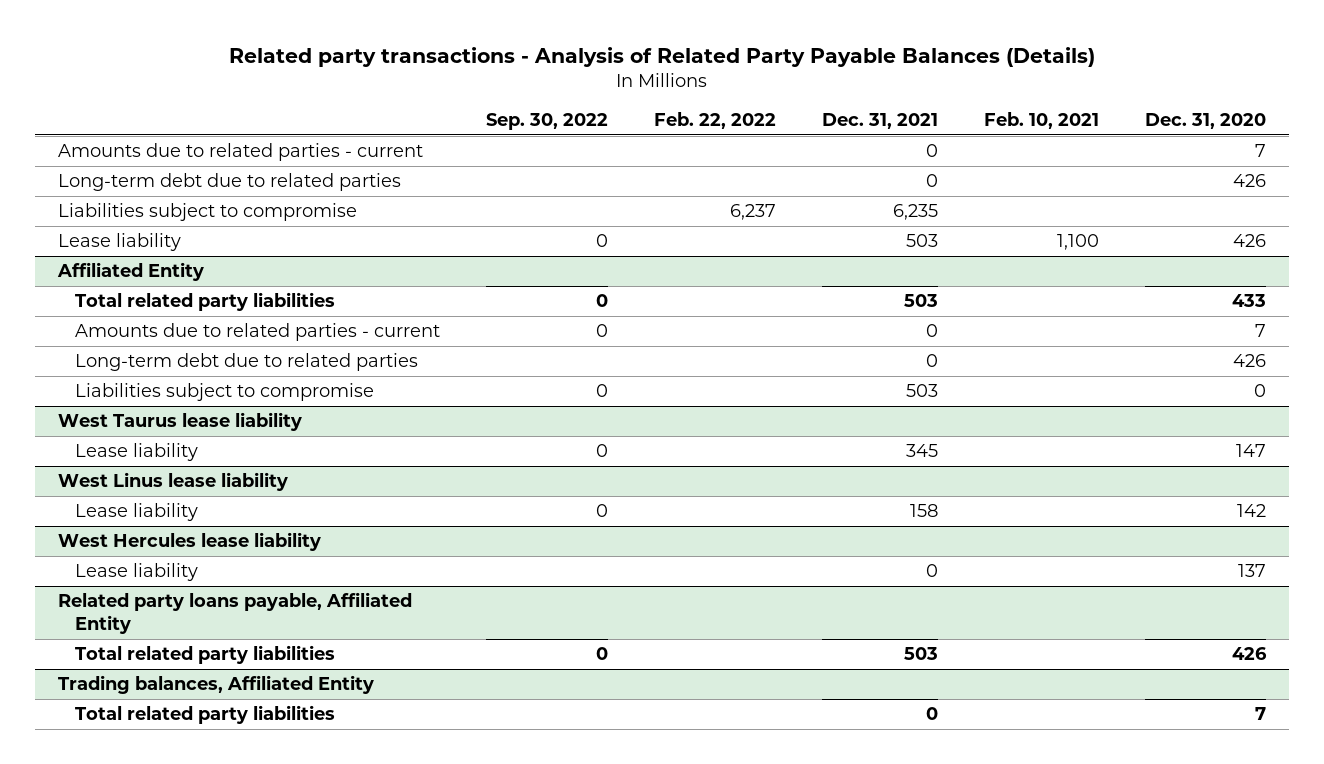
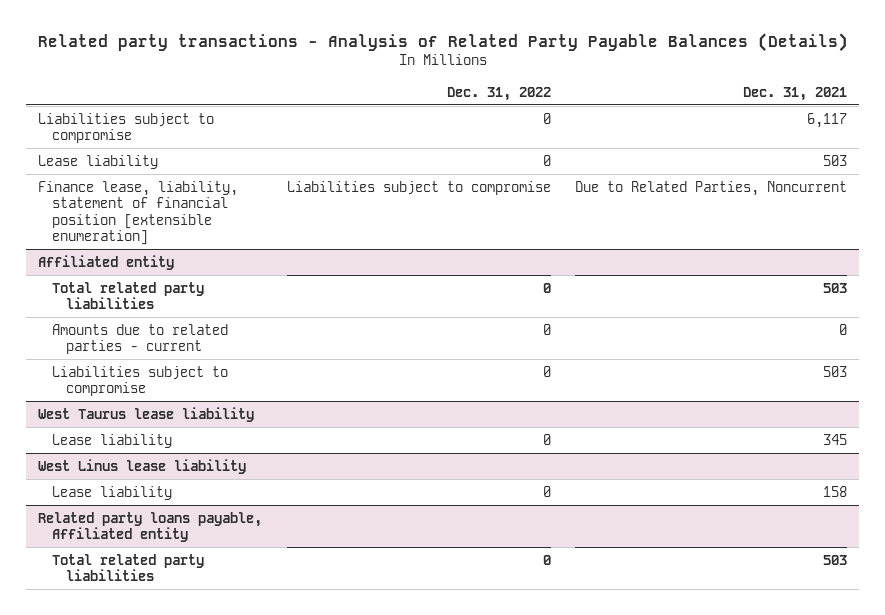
[486,113,609,131] Sep. 30, 2022 -> none
[654,112,777,130] Feb. 22, 2022 -> none
[984,112,1100,130] Feb. 10, 2021 -> none
[1145,113,1267,130] Dec. 31, 2020 -> none
none -> [446,86,551,101] Dec. 31, 2022
[57,143,423,162] Amounts due to related parties - current -> none
[57,173,401,192] Long-term debt due to related parties -> none
[893,204,939,221] 6,235 -> [807,112,848,128] 6,117
none -> [38,180,239,245] Finance lease, liability, statement of financial position [extensible enumeration]
[56,262,204,282] Affiliated Entity -> [38,254,175,270] Affiliated entity
[75,353,419,372] Long-term debt due to related parties -> none
[57,532,321,552] West Hercules lease liability -> none
[75,563,199,582] Lease liability -> none
[57,592,412,635] Related party loans payable, Affiliated Entity -> [38,511,263,543] Related party loans payable, Affiliated entity
[57,675,374,695] Trading balances, Affiliated Entity -> none
[75,705,336,725] Total related party liabilities -> none

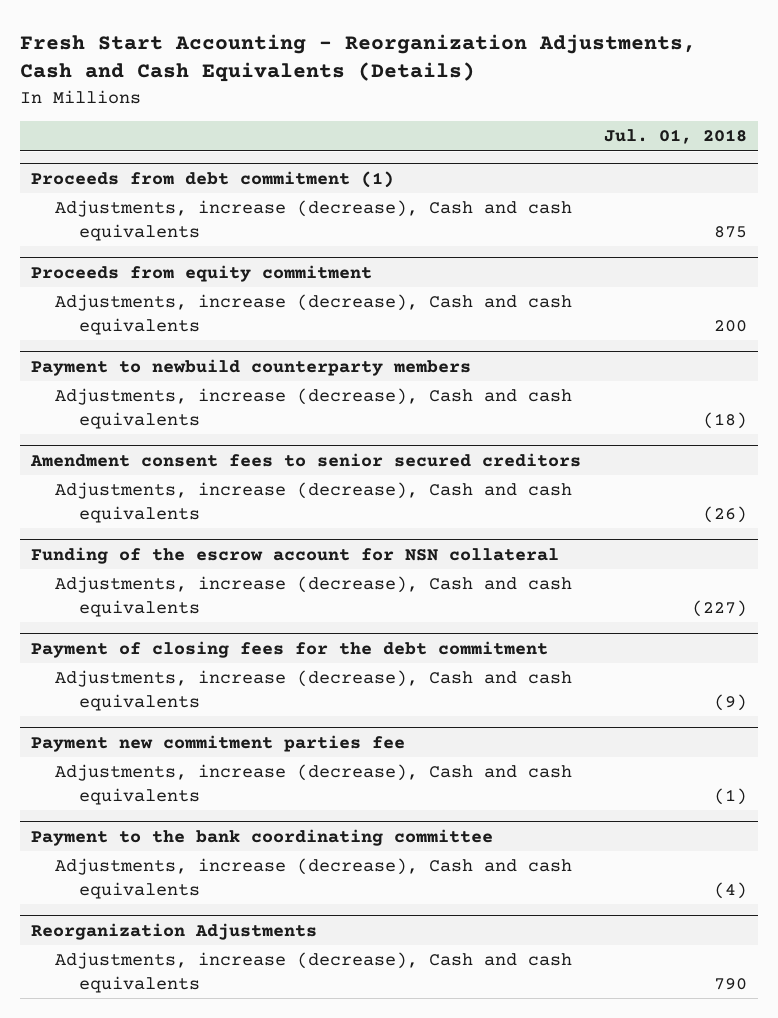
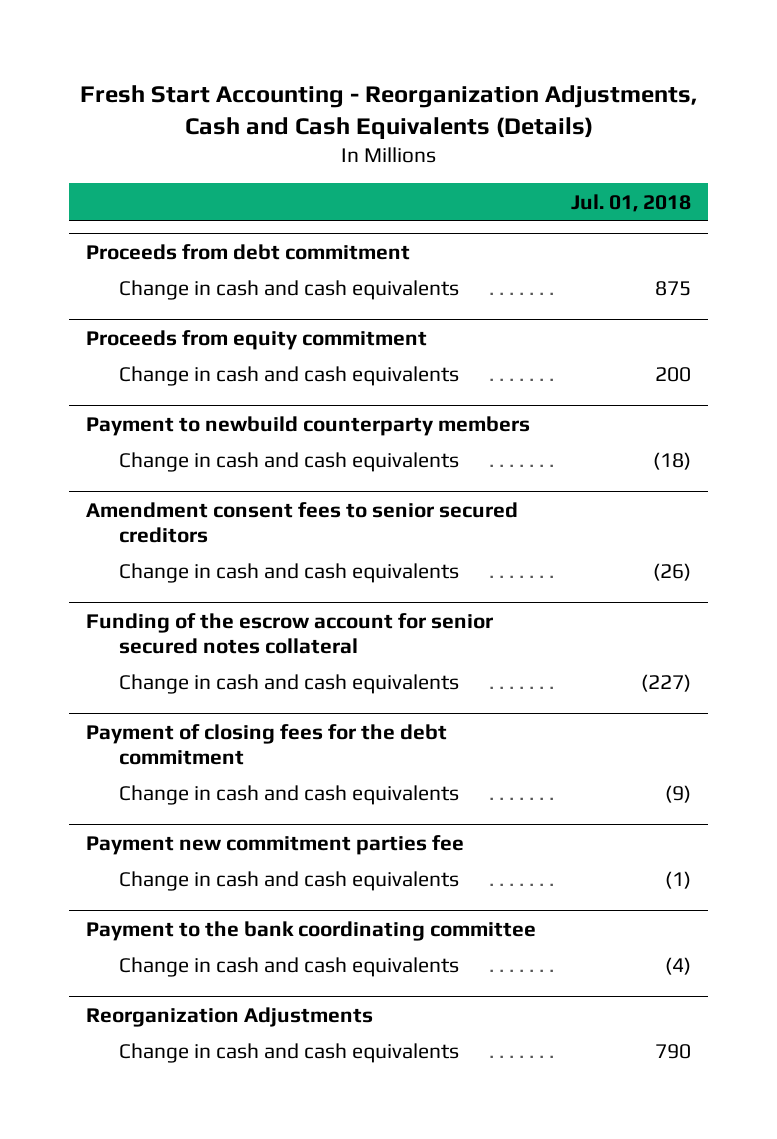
[31,170,395,188] Proceeds from debt commitment (1) -> [86,243,411,260] Proceeds from debt commitment
[55,200,573,241] Adjustments, increase (decrease), Cash and cash equivalents -> [119,280,460,301] Change in cash and cash equivalents
[55,294,573,335] Adjustments, increase (decrease), Cash and cash equivalents -> [119,366,460,387] Change in cash and cash equivalents
[55,388,573,429] Adjustments, increase (decrease), Cash and cash equivalents -> [119,452,460,473] Change in cash and cash equivalents
[55,482,573,523] Adjustments, increase (decrease), Cash and cash equivalents -> [119,563,460,584] Change in cash and cash equivalents
[31,546,560,564] Funding of the escrow account for NSN collateral -> [86,612,494,654] Funding of the escrow account for senior secured notes collateral
[55,576,573,617] Adjustments, increase (decrease), Cash and cash equivalents -> [119,674,460,695] Change in cash and cash equivalents
[55,670,573,711] Adjustments, increase (decrease), Cash and cash equivalents -> [119,785,460,806] Change in cash and cash equivalents
[55,764,573,805] Adjustments, increase (decrease), Cash and cash equivalents -> [119,871,460,892] Change in cash and cash equivalents
[55,858,573,899] Adjustments, increase (decrease), Cash and cash equivalents -> [119,957,460,978] Change in cash and cash equivalents
[55,952,573,993] Adjustments, increase (decrease), Cash and cash equivalents -> [119,1043,460,1064] Change in cash and cash equivalents

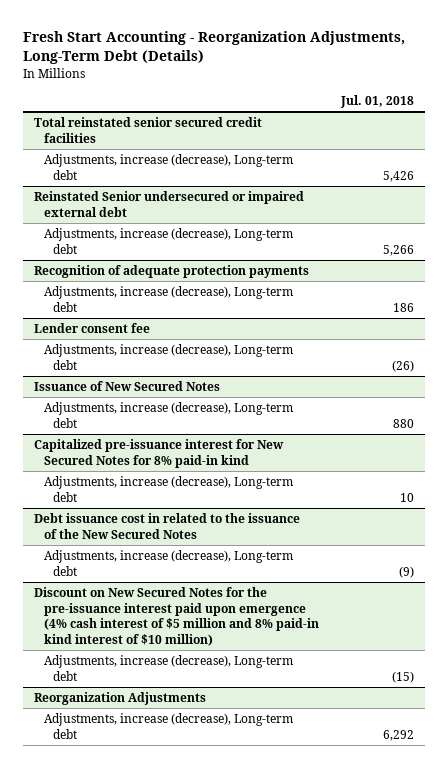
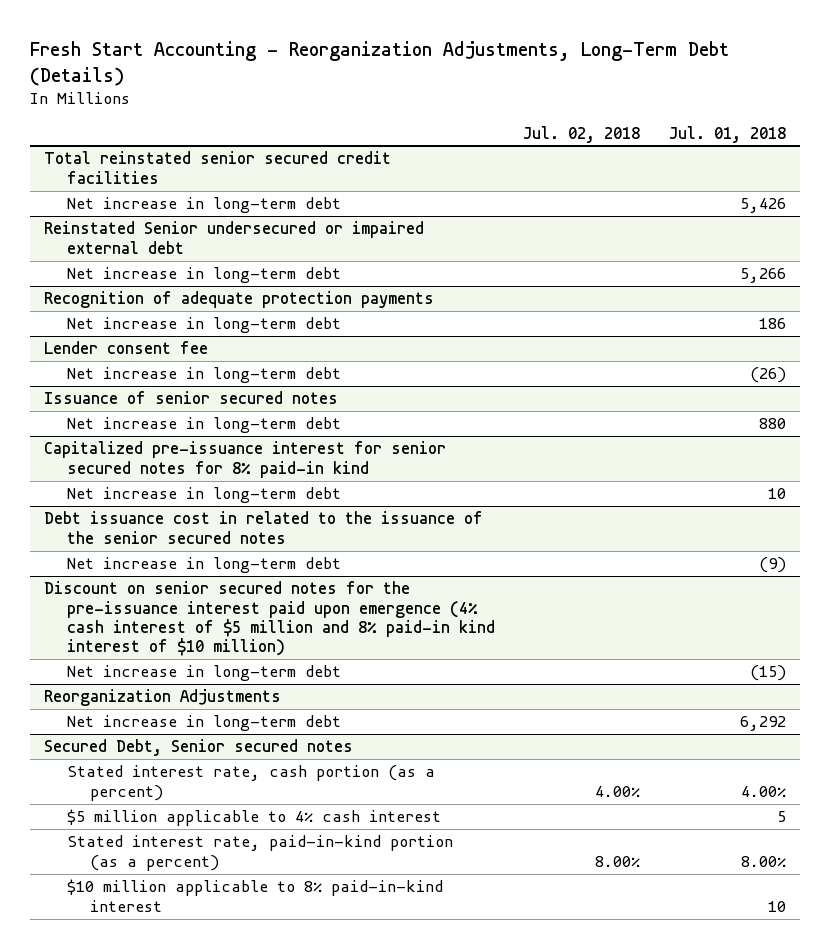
none -> [523,125,641,143] Jul. 02, 2018
[43,153,293,180] Adjustments, increase (decrease), Long-term debt -> [67,197,342,214] Net increase in long-term debt
[43,227,293,254] Adjustments, increase (decrease), Long-term debt -> [67,267,342,284] Net increase in long-term debt
[43,285,293,312] Adjustments, increase (decrease), Long-term debt -> [67,317,342,334] Net increase in long-term debt
[43,343,293,370] Adjustments, increase (decrease), Long-term debt -> [67,367,342,384] Net increase in long-term debt
[34,380,221,391] Issuance of New Secured Notes -> [44,391,339,405] Issuance of senior secured notes
[43,401,293,428] Adjustments, increase (decrease), Long-term debt -> [67,417,342,434] Net increase in long-term debt
[34,438,285,468] Capitalized pre-issuance interest for New Secured Notes for 8% paid-in kind -> [44,441,447,478] Capitalized pre-issuance interest for senior secured notes for 8% paid-in kind
[43,475,293,502] Adjustments, increase (decrease), Long-term debt -> [67,487,342,504] Net increase in long-term debt
[34,512,301,539] Debt issuance cost in related to the issuance of the New Secured Notes -> [44,511,484,544] Debt issuance cost in related to the issuance of the senior secured notes
[43,549,293,576] Adjustments, increase (decrease), Long-term debt -> [67,557,342,574] Net increase in long-term debt
[34,586,319,646] Discount on New Secured Notes for the pre-issuance interest paid upon emergence (4% cash interest of $5 million and 8% paid-in kind interest of $10 million) -> [44,581,496,657] Discount on senior secured notes for the pre-issuance interest paid upon emergence (4% cash interest of $5 million and 8% paid-in kind interest of $10 million)
[43,654,293,681] Adjustments, increase (decrease), Long-term debt -> [67,665,342,682] Net increase in long-term debt
[43,712,293,739] Adjustments, increase (decrease), Long-term debt -> [67,715,342,732] Net increase in long-term debt
none -> [44,739,354,757] Secured Debt, Senior secured notes
none -> [67,765,436,801] Stated interest rate, cash portion (as a percent)
none -> [67,809,442,827] $5 million applicable to 4% cash interest
none -> [67,835,454,871] Stated interest rate, paid-in-kind portion (as a percent)
none -> [67,879,444,912] $10 million applicable to 8% paid-in-kind interest

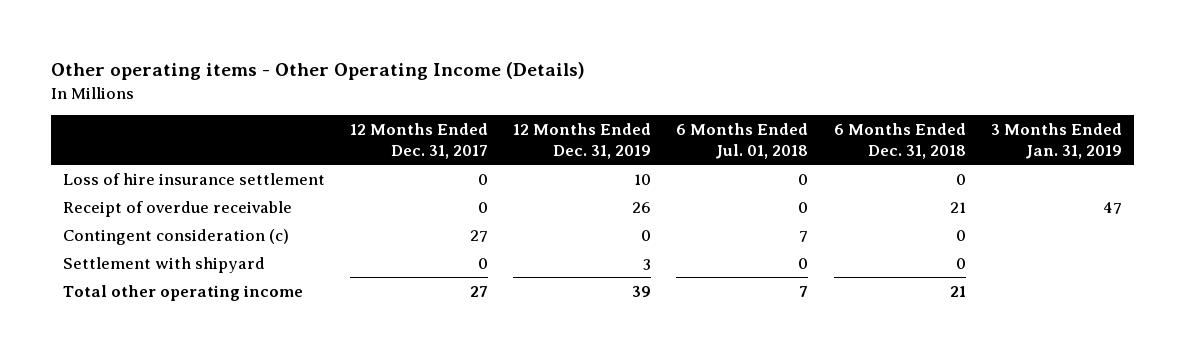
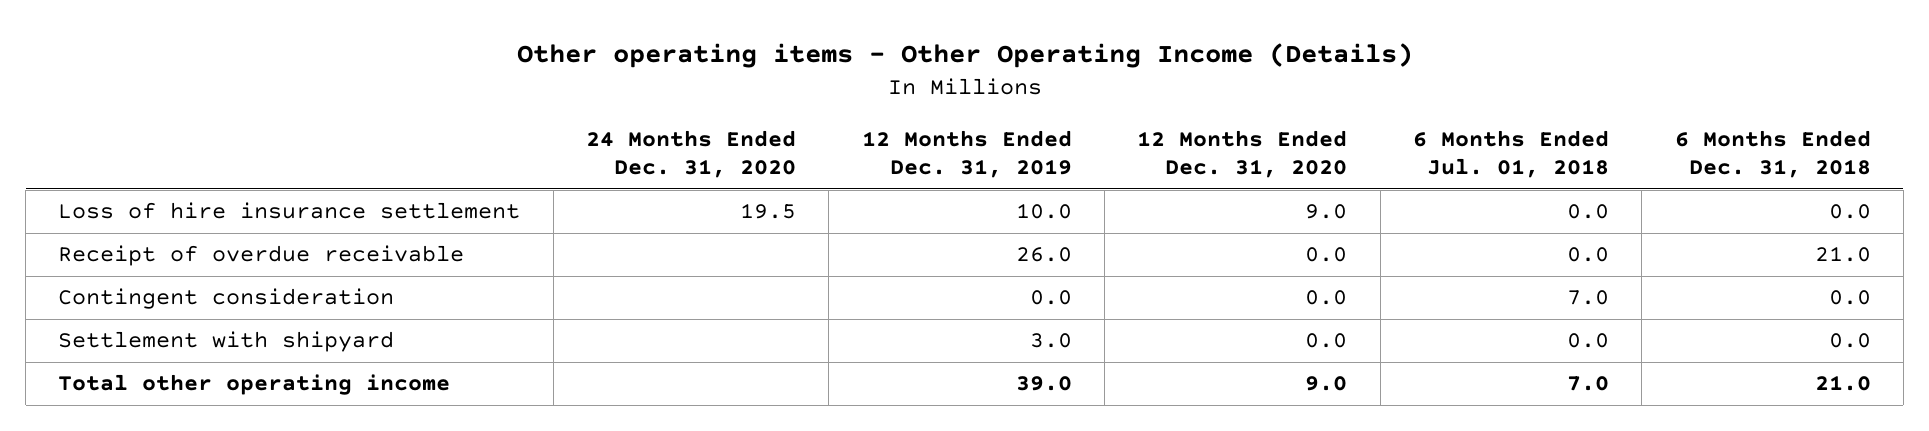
[350,122,489,160] 12 Months Ended Dec. 31, 2017 -> none
[990,122,1122,160] 3 Months Ended Jan. 31, 2019 -> none
none -> [586,130,797,179] 24 Months Ended Dec. 31, 2020
none -> [1137,130,1348,179] 12 Months Ended Dec. 31, 2020
[634,173,652,185] 10 -> [1015,203,1072,220] 10.0
[798,173,809,185] 0 -> [1566,204,1609,220] 0.0
[955,173,966,185] 0 -> [1828,204,1871,220] 0.0
[632,201,652,213] 26 -> [1015,247,1072,263] 26.0
[798,201,809,213] 0 -> [1566,247,1609,263] 0.0
[949,201,966,213] 21 -> [1814,246,1871,263] 21.0
[63,228,290,245] Contingent consideration (c) -> [58,288,395,310] Contingent consideration
[641,229,652,241] 0 -> [1029,290,1072,306] 0.0
[799,230,809,242] 7 -> [1566,290,1609,306] 7.0
[955,229,966,241] 0 -> [1828,290,1871,306] 0.0
[643,258,652,270] 3 -> [1029,333,1072,349] 3.0
[798,257,809,269] 0 -> [1566,333,1609,349] 0.0
[955,257,966,269] 0 -> [1828,333,1871,349] 0.0
[632,285,652,297] 39 -> [1015,376,1072,392] 39.0
[799,285,809,297] 7 -> [1566,376,1609,392] 7.0
[949,285,966,297] 21 -> [1814,375,1871,392] 21.0

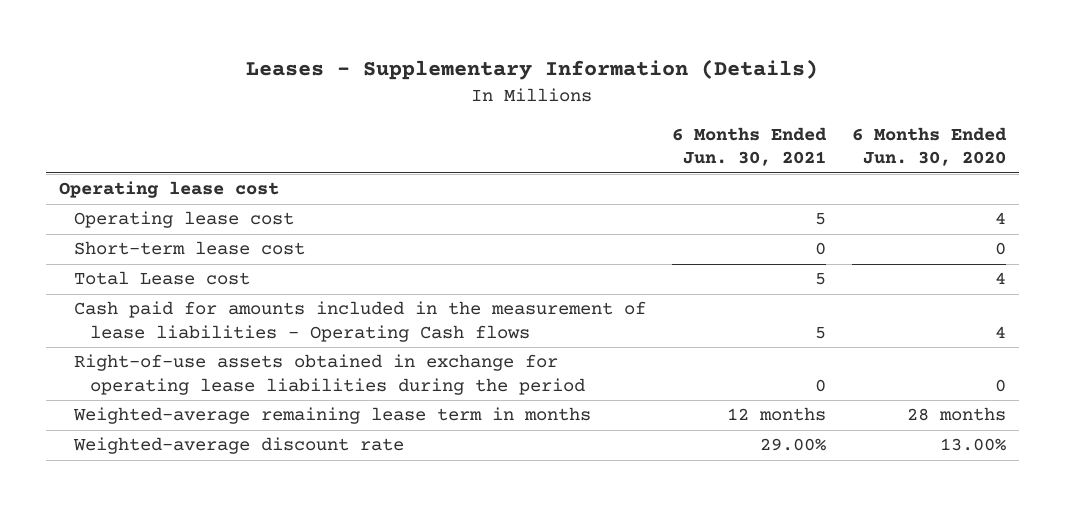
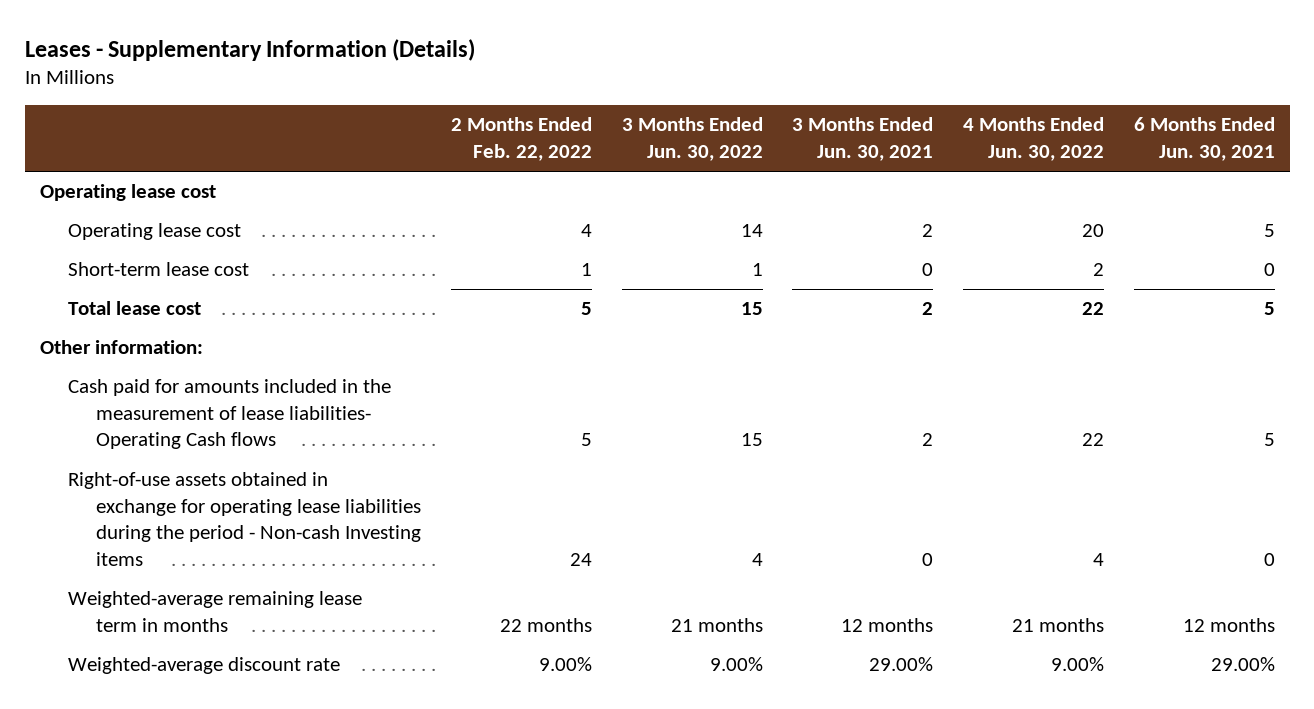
[852,127,1008,167] 6 Months Ended Jun. 30, 2020 -> none
none -> [450,117,592,161] 2 Months Ended Feb. 22, 2022
none -> [621,117,763,161] 3 Months Ended Jun. 30, 2022
none -> [792,117,934,161] 3 Months Ended Jun. 30, 2021
none -> [963,117,1105,161] 4 Months Ended Jun. 30, 2022
[74,271,251,286] Total Lease cost -> [67,301,201,316] Total lease cost
none -> [39,340,203,355] Other information:
[74,301,647,342] Cash paid for amounts included in the measurement of lease liabilities - Operating Cash flows -> [67,379,391,450] Cash paid for amounts included in the measurement of lease liabilities- Operating Cash flows
[74,354,586,395] Right-of-use assets obtained in exchange for operating lease liabilities during the period -> [67,472,422,566] Right-of-use assets obtained in exchange for operating lease liabilities during the period - Non-cash Investing items

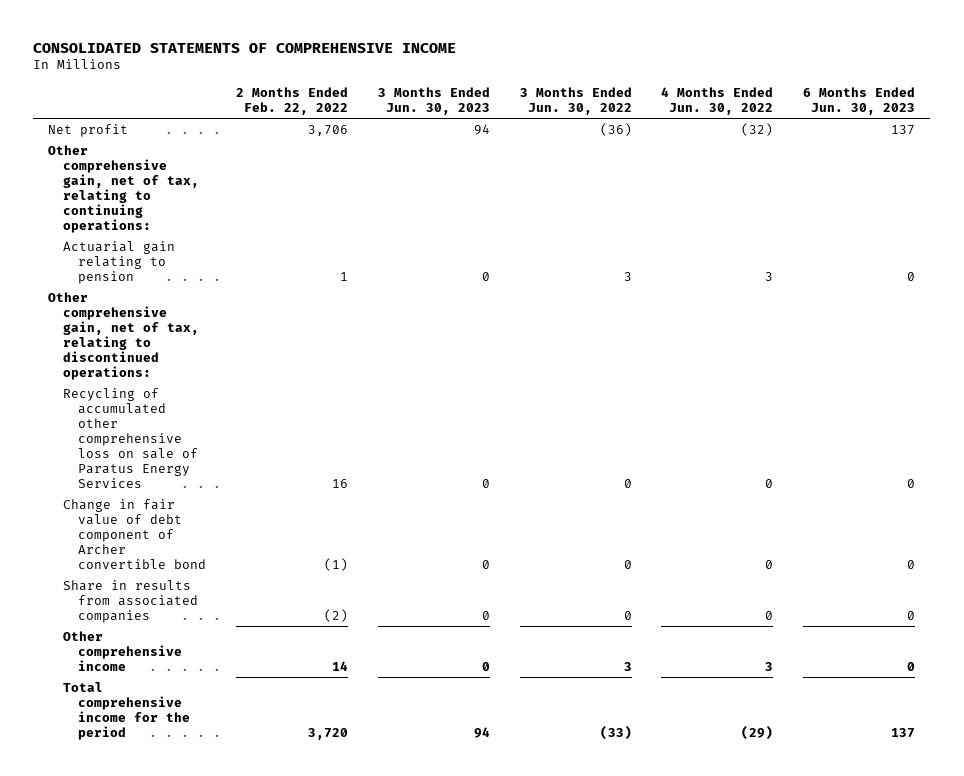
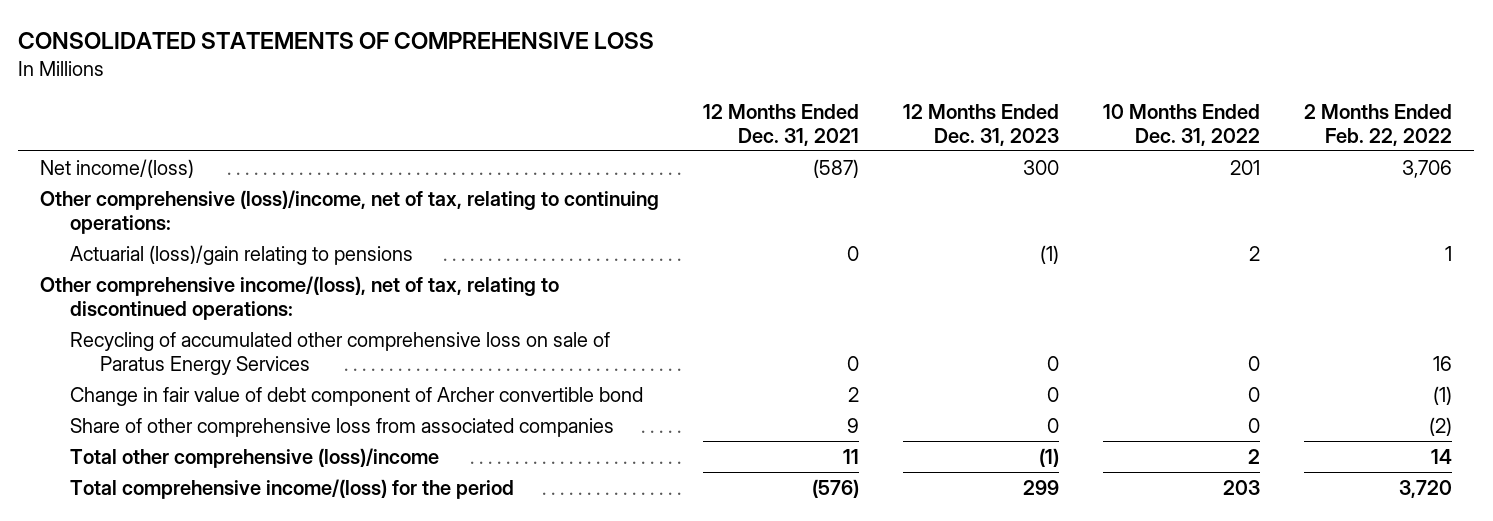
[33,42,457,53] CONSOLIDATED STATEMENTS OF COMPREHENSIVE INCOME -> [18,32,655,50] CONSOLIDATED STATEMENTS OF COMPREHENSIVE LOSS
[377,87,490,116] 3 Months Ended Jun. 30, 2023 -> none
[519,87,632,116] 3 Months Ended Jun. 30, 2022 -> none
[661,87,774,116] 4 Months Ended Jun. 30, 2022 -> none
[803,87,916,116] 6 Months Ended Jun. 30, 2023 -> none
none -> [703,103,860,146] 12 Months Ended Dec. 31, 2021
none -> [903,103,1060,146] 12 Months Ended Dec. 31, 2023
none -> [1103,103,1261,146] 10 Months Ended Dec. 31, 2022
[48,124,129,138] Net profit -> [40,158,195,178] Net income/(loss)
[48,145,199,234] Other comprehensive gain, net of tax, relating to continuing operations: -> [40,189,660,234] Other comprehensive (loss)/income, net of tax, relating to continuing operations:
[62,241,175,285] Actuarial gain relating to pension -> [69,244,413,265] Actuarial (loss)/gain relating to pensions
[48,292,199,381] Other comprehensive gain, net of tax, relating to discontinued operations: -> [40,275,560,320] Other comprehensive income/(loss), net of tax, relating to discontinued operations:
[62,580,198,624] Share in results from associated companies -> [69,417,614,437] Share of other comprehensive loss from associated companies
[62,631,182,672] Other comprehensive income -> [69,447,439,468] Total other comprehensive (loss)/income
[62,682,190,741] Total comprehensive income for the period -> [69,478,514,499] Total comprehensive income/(loss) for the period

